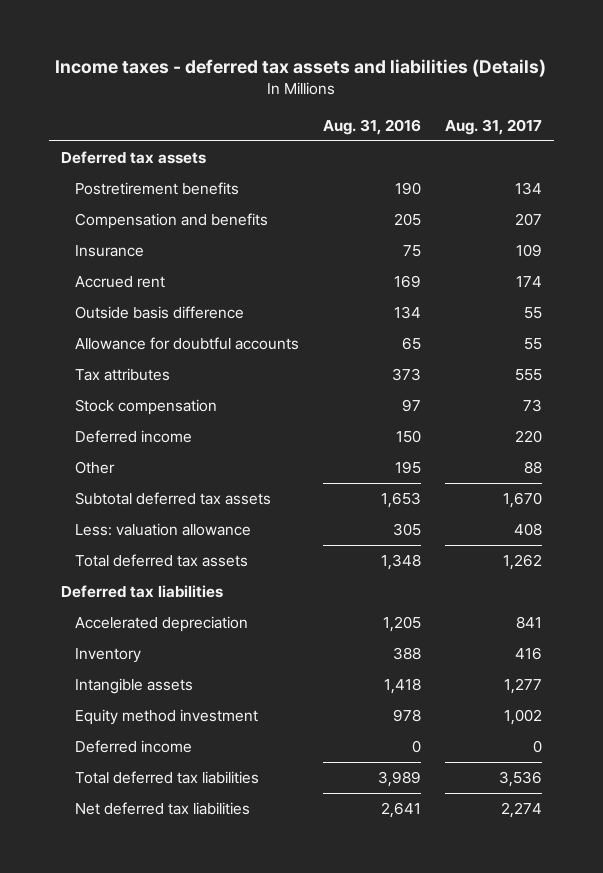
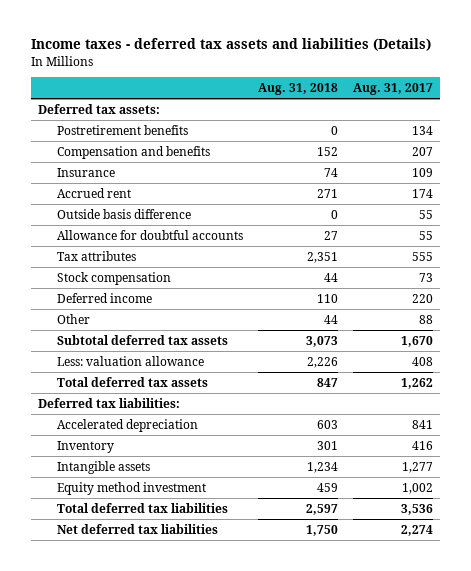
[322,118,421,135] Aug. 31, 2016 -> none
none -> [258,83,339,96] Aug. 31, 2018
[61,150,207,164] Deferred tax assets -> [38,103,161,114] Deferred tax assets:
[61,584,224,598] Deferred tax liabilities -> [38,397,181,408] Deferred tax liabilities:
[74,739,192,753] Deferred income -> none

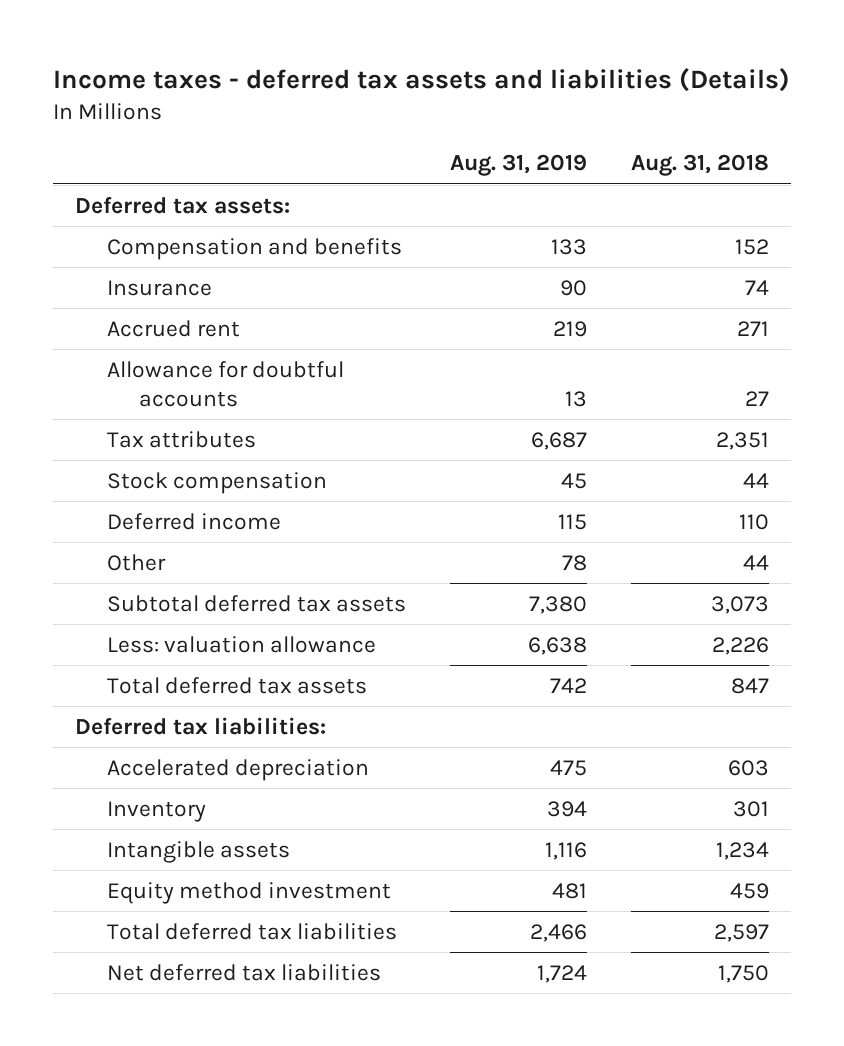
[352,83,433,96] Aug. 31, 2017 -> none
none -> [449,154,587,177] Aug. 31, 2019
[57,124,189,135] Postretirement benefits -> none
[57,208,192,219] Outside basis difference -> none

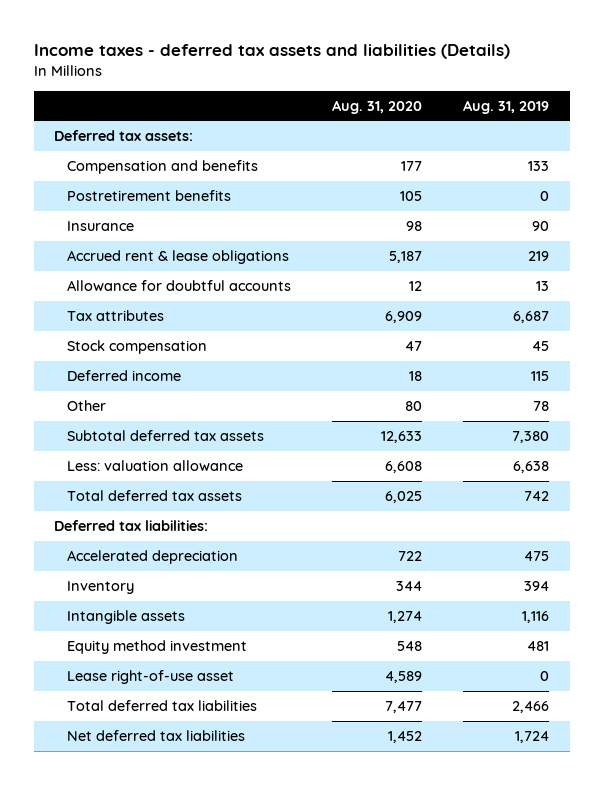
[631,154,770,177] Aug. 31, 2018 -> none
none -> [332,99,423,114] Aug. 31, 2020
none -> [66,189,231,201] Postretirement benefits
[106,319,240,337] Accrued rent -> [66,249,289,264] Accrued rent & lease obligations
none -> [66,669,234,684] Lease right-of-use asset

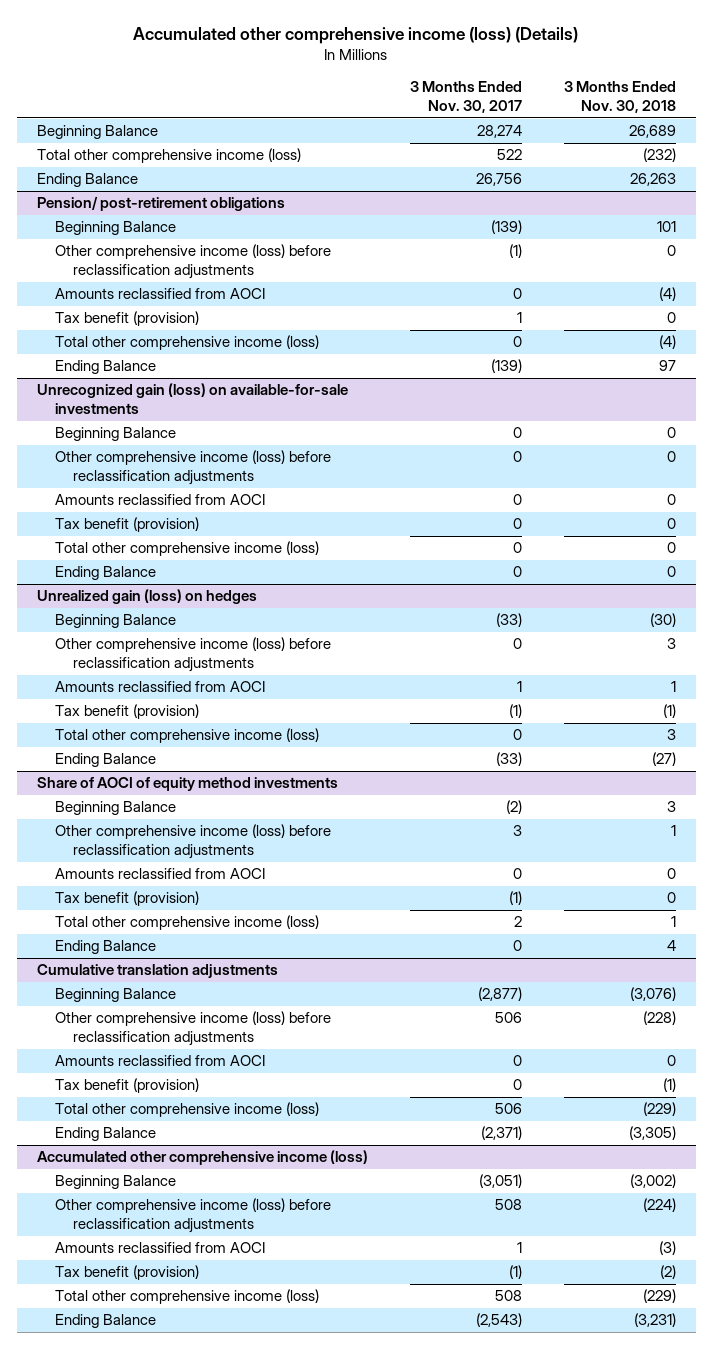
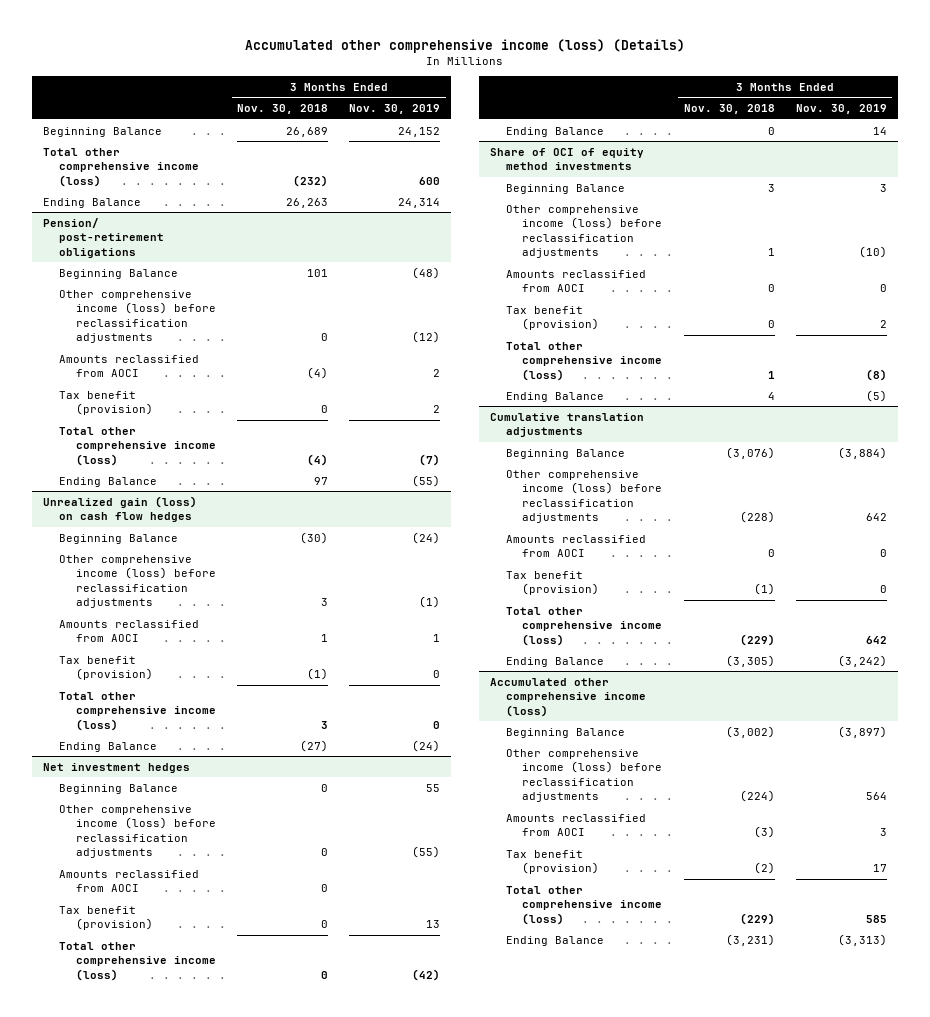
[409,81,522,114] 3 Months Ended Nov. 30, 2017 -> none
none -> [349,104,441,115] Nov. 30, 2019
[37,383,349,415] Unrecognized gain (loss) on available-for-sale investments -> none
[54,427,176,442] Beginning Balance -> none
[54,450,331,486] Other comprehensive income (loss) before reclassification adjustments -> none
[54,494,265,506] Amounts reclassified from AOCI -> none
[54,517,199,533] Tax benefit (provision) -> none
[54,541,319,557] Total other comprehensive income (loss) -> none
[54,566,156,581] Ending Balance -> none
[37,589,258,605] Unrealized gain (loss) on hedges -> [43,495,198,523] Unrealized gain (loss) on cash flow hedges
none -> [43,762,191,773] Net investment hedges
none -> [59,783,179,794] Beginning Balance
none -> [59,804,216,859] Other comprehensive income (loss) before reclassification adjustments
none -> [59,869,200,893] Amounts reclassified from AOCI
none -> [59,905,153,931] Tax benefit (provision)
none -> [59,941,216,981] Total other comprehensive income (loss)
none -> [505,126,604,137] Ending Balance
[37,777,339,792] Share of AOCI of equity method investments -> [489,147,644,171] Share of OCI of equity method investments

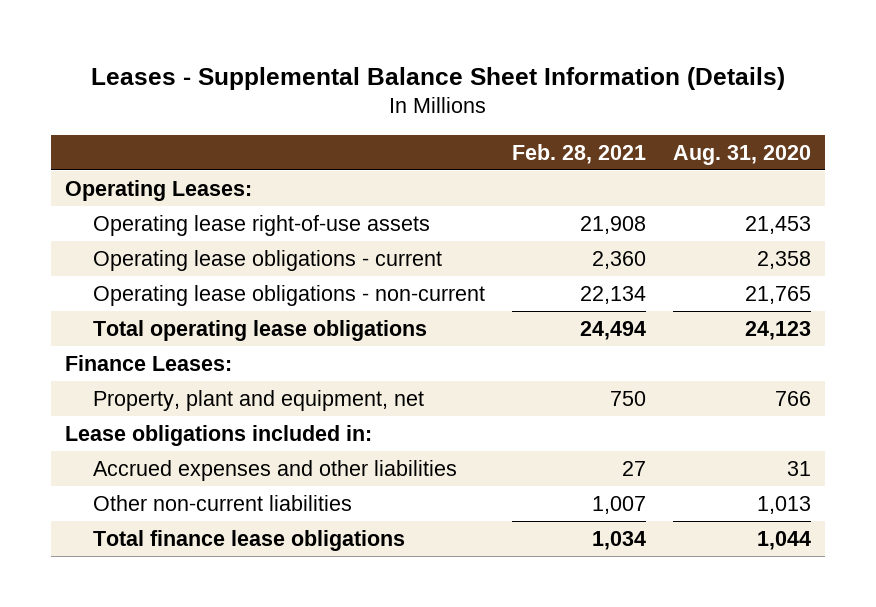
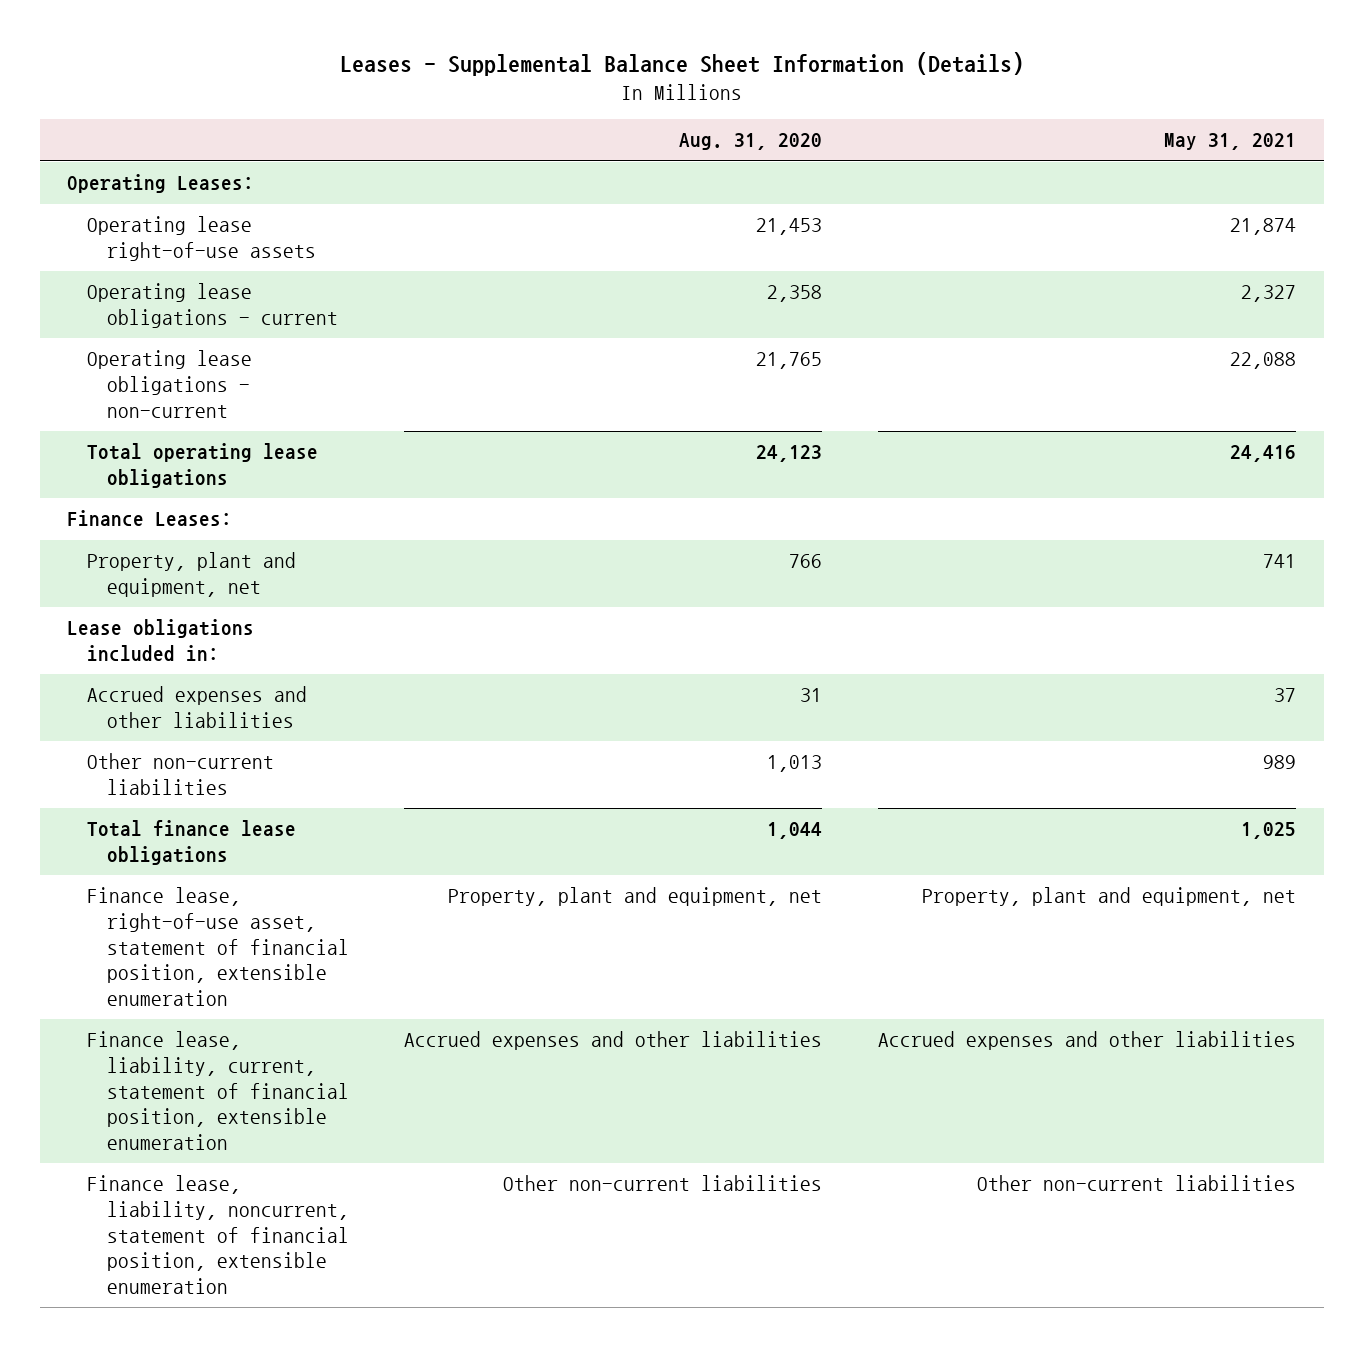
[512,143,647,164] Feb. 28, 2021 -> none
none -> [1163,133,1296,151] May 31, 2021
none -> [87,887,349,1006] Finance lease, right-of-use asset, statement of financial position, extensible enumeration
none -> [87,1031,349,1150] Finance lease, liability, current, statement of financial position, extensible enumeration
none -> [87,1175,349,1294] Finance lease, liability, noncurrent, statement of financial position, extensible enumeration

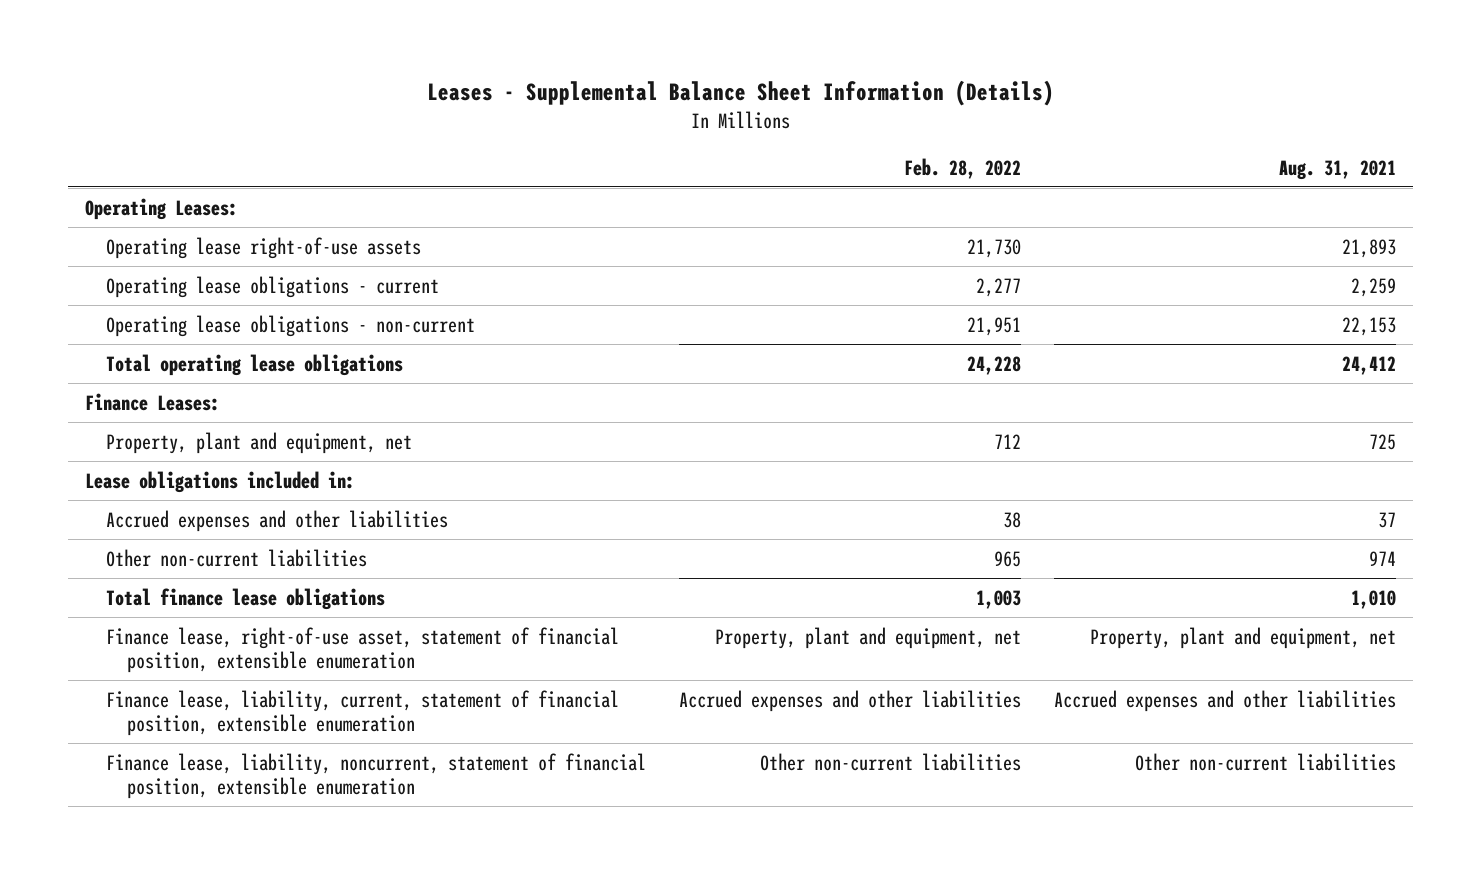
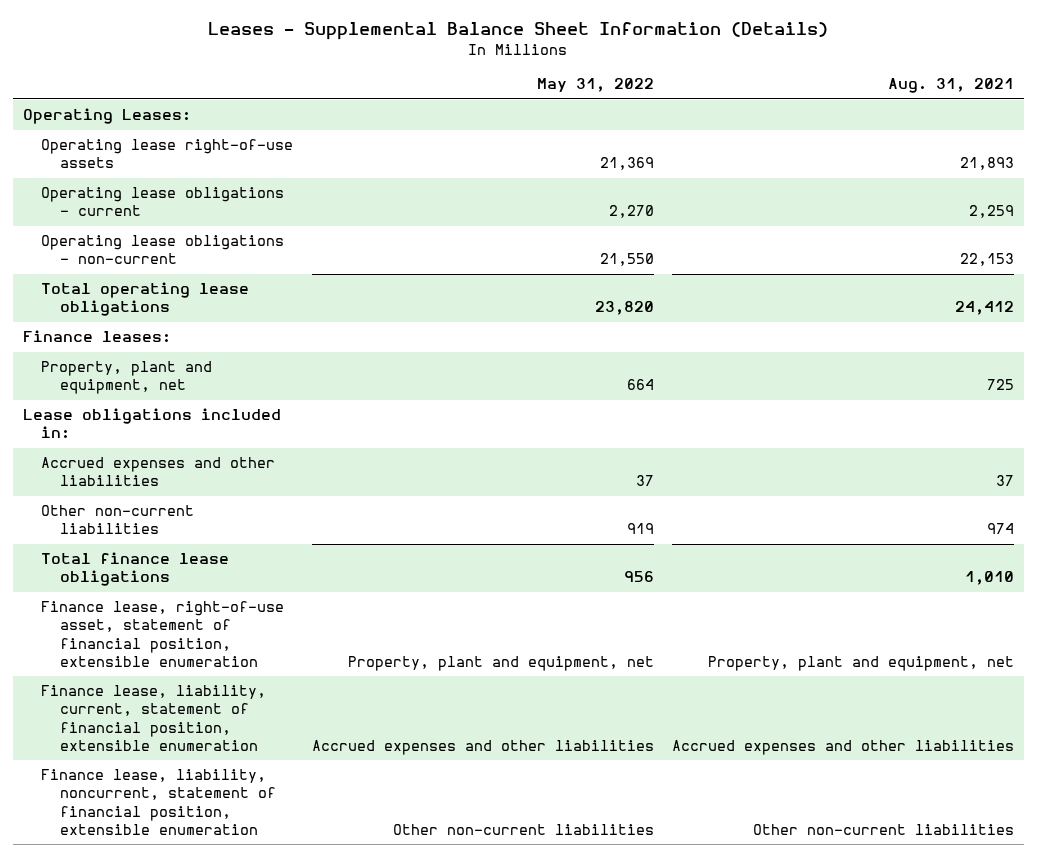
[904,157,1022,179] Feb. 28, 2022 -> none
none -> [536,78,654,93] May 31, 2022
[84,392,220,411] Finance Leases: -> [22,330,171,344] Finance leases:

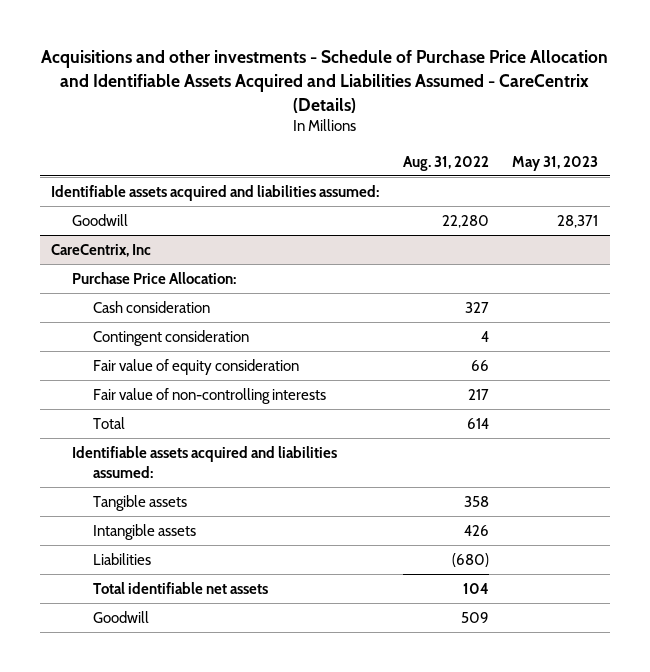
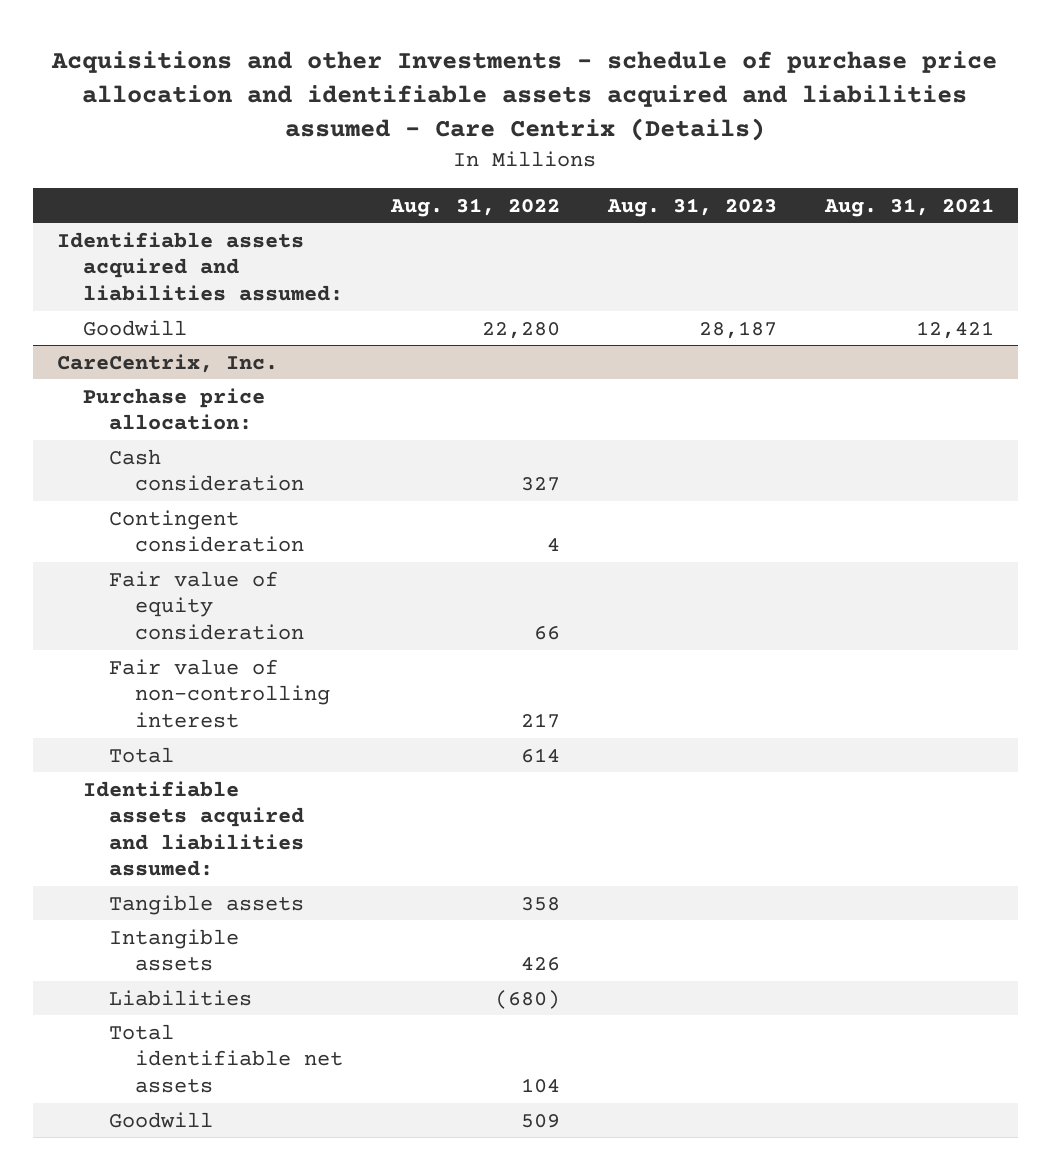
[40,50,608,113] Acquisitions and other investments - Schedule of Purchase Price Allocation and Identifiable Assets Acquired and Liabilities Assumed - CareCentrix (Details) -> [51,50,998,142] Acquisitions and other Investments - schedule of purchase price allocation and identifiable assets acquired and liabilities assumed - Care Centrix (Details)
[512,155,599,171] May 31, 2023 -> none
none -> [606,197,777,217] Aug. 31, 2023
none -> [823,197,994,217] Aug. 31, 2021
[51,244,152,258] CareCentrix, Inc -> [57,353,279,373] CareCentrix, Inc.
[72,272,237,285] Purchase Price Allocation: -> [83,387,266,431] Purchase price allocation:
[92,388,326,405] Fair value of non-controlling interests -> [109,658,331,728] Fair value of non-controlling interest

